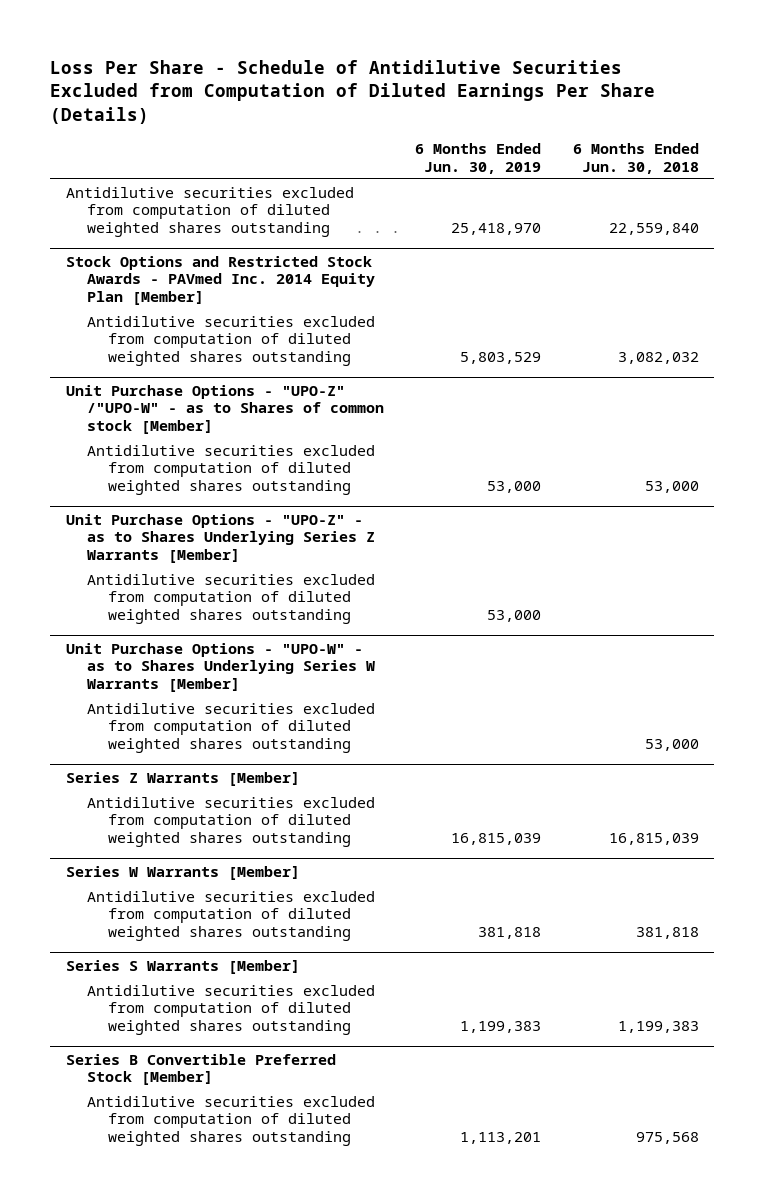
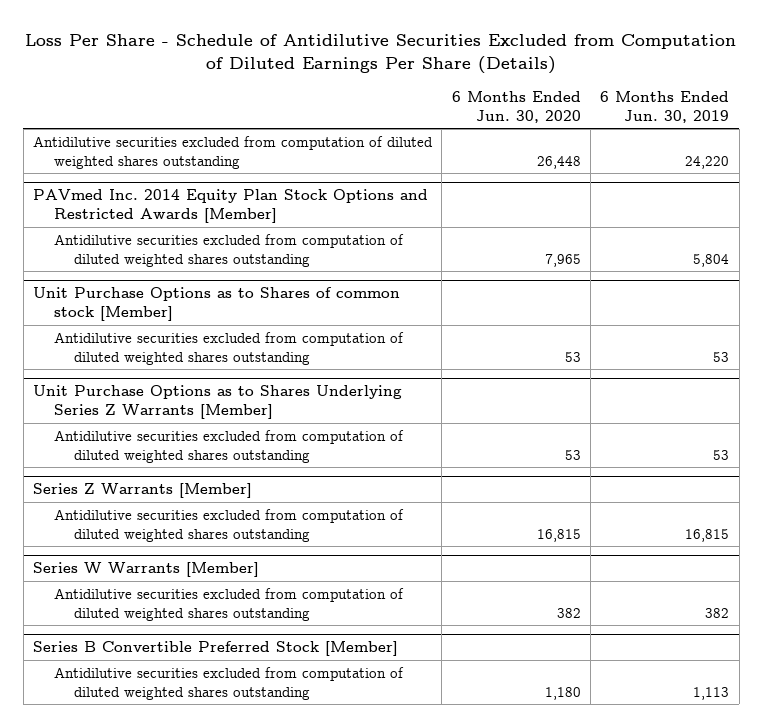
[572,143,699,174] 6 Months Ended Jun. 30, 2018 -> none
none -> [451,90,581,123] 6 Months Ended Jun. 30, 2020
[66,642,375,692] Unit Purchase Options - "UPO-W" - as to Shares Underlying Series W Warrants [Member] -> none
[86,703,375,753] Antidilutive securities excluded from computation of diluted weighted shares outstanding -> none
[451,222,542,235] 25,418,970 -> [685,155,730,169] 24,220
[66,255,375,305] Stock Options and Restricted Stock Awards - PAVmed Inc. 2014 Equity Plan [Member] -> [33,189,429,224] PAVmed Inc. 2014 Equity Plan Stock Options and Restricted Awards [Member]
[460,351,542,364] 5,803,529 -> [693,253,730,267] 5,804
[66,384,384,434] Unit Purchase Options - "UPO-Z" /"UPO-W" - as to Shares of common stock [Member] -> [33,287,401,322] Unit Purchase Options as to Shares of common stock [Member]
[487,480,542,493] 53,000 -> [713,351,730,362] 53
[66,513,375,563] Unit Purchase Options - "UPO-Z" - as to Shares Underlying Series Z Warrants [Member] -> [33,385,403,420] Unit Purchase Options as to Shares Underlying Series Z Warrants [Member]
[487,609,542,622] 53,000 -> [713,449,730,460] 53
[451,832,542,845] 16,815,039 -> [685,528,730,542] 16,815
[66,959,301,974] Series S Warrants [Member] -> none
[86,985,375,1035] Antidilutive securities excluded from computation of diluted weighted shares outstanding -> none
[478,926,542,939] 381,818 -> [705,607,730,618] 382
[460,1131,542,1144] 1,113,201 -> [693,686,730,700] 1,113

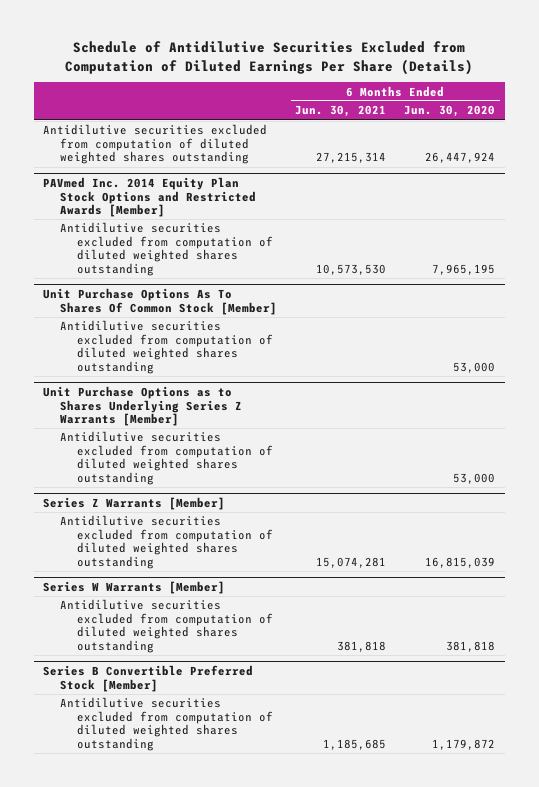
[25,34,737,75] Loss Per Share - Schedule of Antidilutive Securities Excluded from Computation of Diluted Earnings Per Share (Details) -> [65,41,474,75] Schedule of Antidilutive Securities Excluded from Computation of Diluted Earnings Per Share (Details)
[600,90,730,123] 6 Months Ended Jun. 30, 2019 -> none
none -> [295,105,387,118] Jun. 30, 2021
[536,155,581,169] 26,448 -> [425,152,496,164] 26,447,924
[544,253,581,267] 7,965 -> [432,263,496,275] 7,965,195
[33,287,401,322] Unit Purchase Options as to Shares of common stock [Member] -> [43,288,278,315] Unit Purchase Options As To Shares Of Common Stock [Member]
[564,351,581,362] 53 -> [453,361,496,373] 53,000
[564,449,581,460] 53 -> [453,472,496,484] 53,000
[536,528,581,542] 16,815 -> [425,556,496,568] 16,815,039
[556,607,581,618] 382 -> [446,640,496,652] 381,818
[544,686,581,700] 1,180 -> [432,738,496,750] 1,179,872

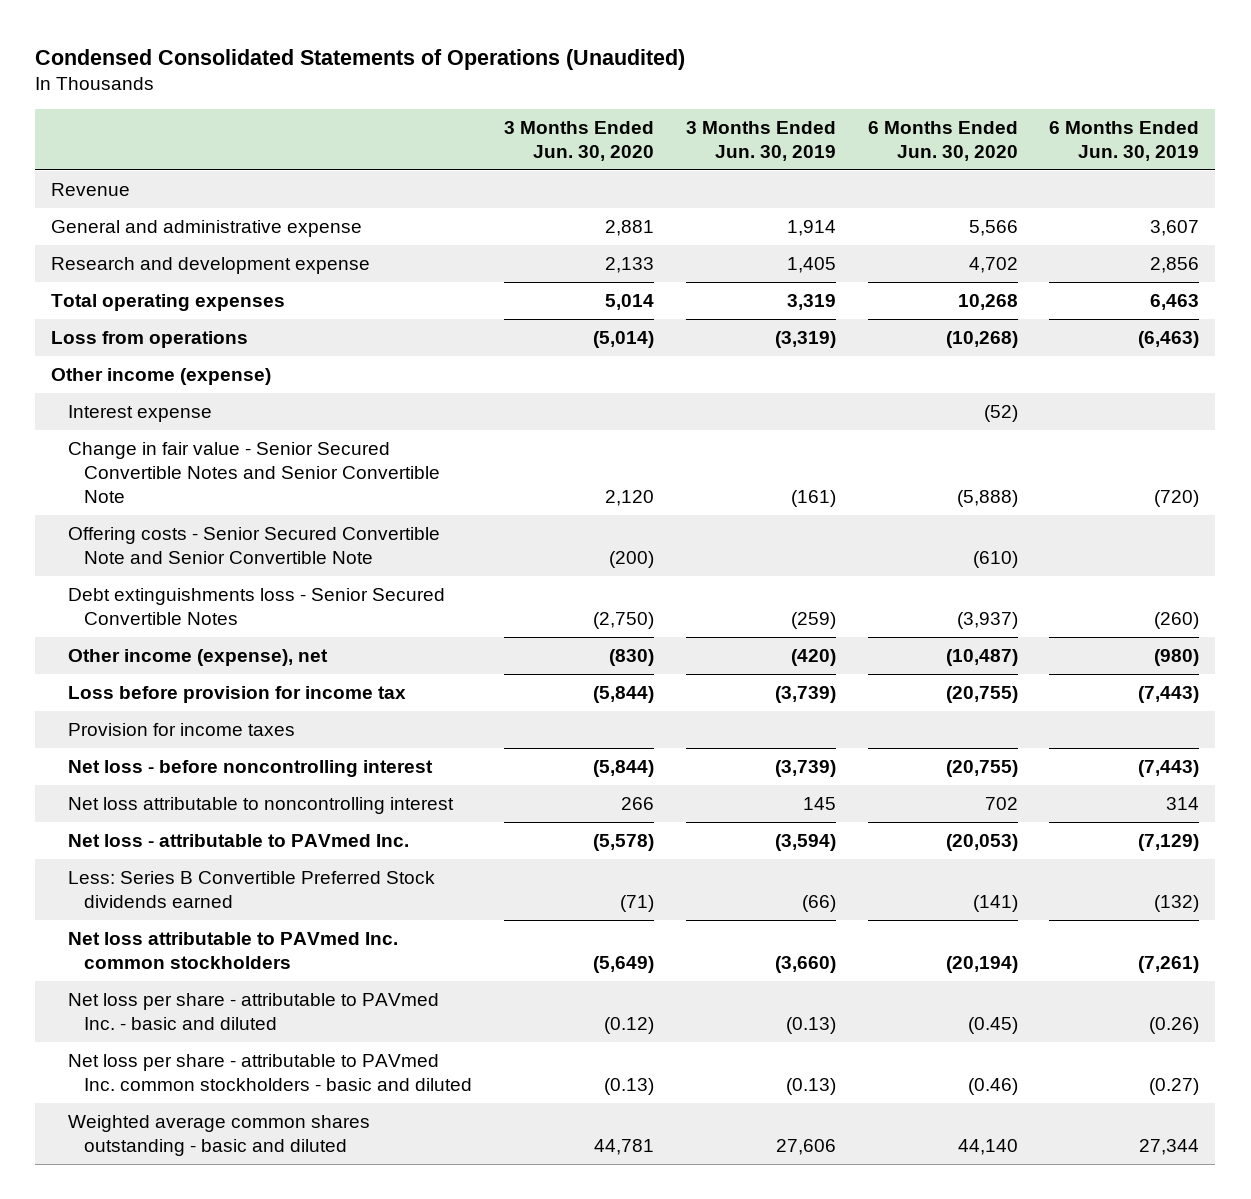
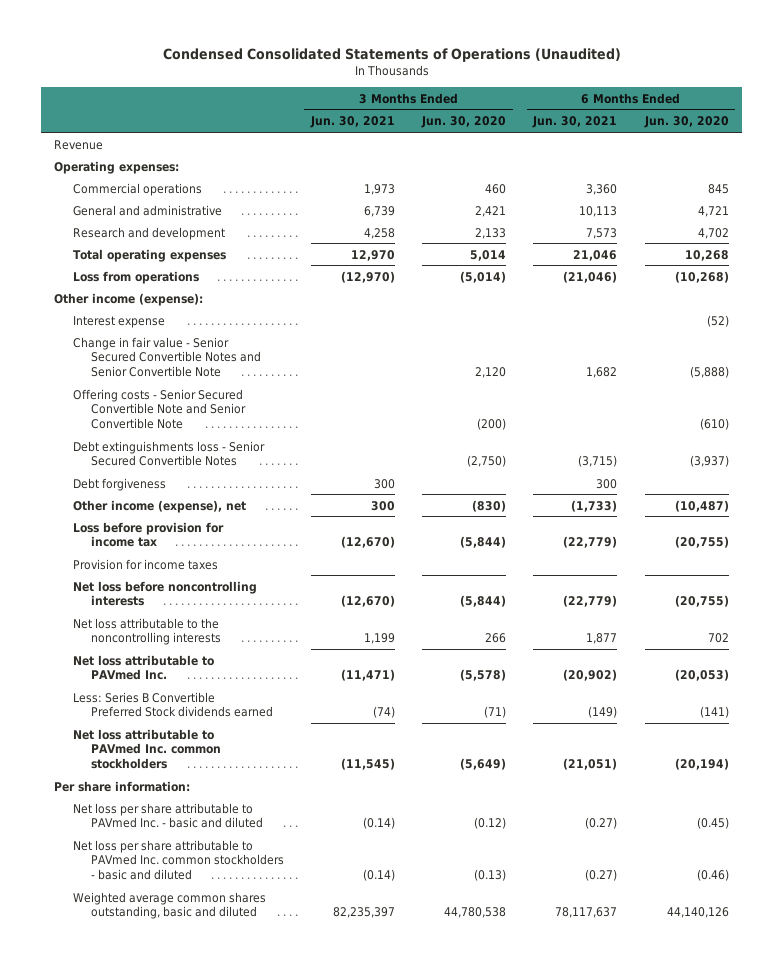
[685,121,836,161] 3 Months Ended Jun. 30, 2019 -> none
[1049,121,1200,161] 6 Months Ended Jun. 30, 2019 -> none
none -> [310,116,396,129] Jun. 30, 2021
none -> [532,116,618,129] Jun. 30, 2021
none -> [54,160,180,174] Operating expenses:
none -> [72,182,202,196] Commercial operations
[51,220,363,238] General and administrative expense -> [72,204,222,216] General and administrative
[604,220,654,237] 2,881 -> [475,205,507,217] 2,421
[968,220,1018,237] 5,566 -> [697,205,729,217] 4,721
[51,257,371,275] Research and development expense -> [72,226,225,240] Research and development
[51,368,272,386] Other income (expense) -> [54,292,204,306] Other income (expense):
none -> [72,477,166,491] Debt forgiveness
[67,760,433,778] Net loss - before noncontrolling interest -> [72,580,257,607] Net loss before noncontrolling interests
[67,797,454,815] Net loss attributable to noncontrolling interest -> [72,617,221,646] Net loss attributable to the noncontrolling interests
[67,834,409,848] Net loss - attributable to PAVmed Inc. -> [72,654,214,681] Net loss attributable to PAVmed Inc.
none -> [54,780,191,792] Per share information:
[67,993,439,1030] Net loss per share - attributable to PAVmed Inc. - basic and diluted -> [72,802,263,829] Net loss per share attributable to PAVmed Inc. - basic and diluted
[67,1054,473,1091] Net loss per share - attributable to PAVmed Inc. common stockholders - basic and diluted -> [72,839,284,880] Net loss per share attributable to PAVmed Inc. common stockholders - basic and diluted
[67,1115,370,1156] Weighted average common shares outstanding - basic and diluted -> [72,891,266,920] Weighted average common shares outstanding, basic and diluted
[593,1138,654,1155] 44,781 -> [444,907,507,919] 44,780,538
[957,1138,1018,1155] 44,140 -> [666,907,729,919] 44,140,126

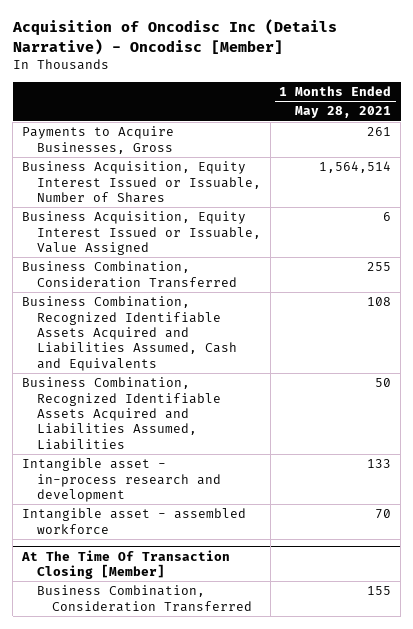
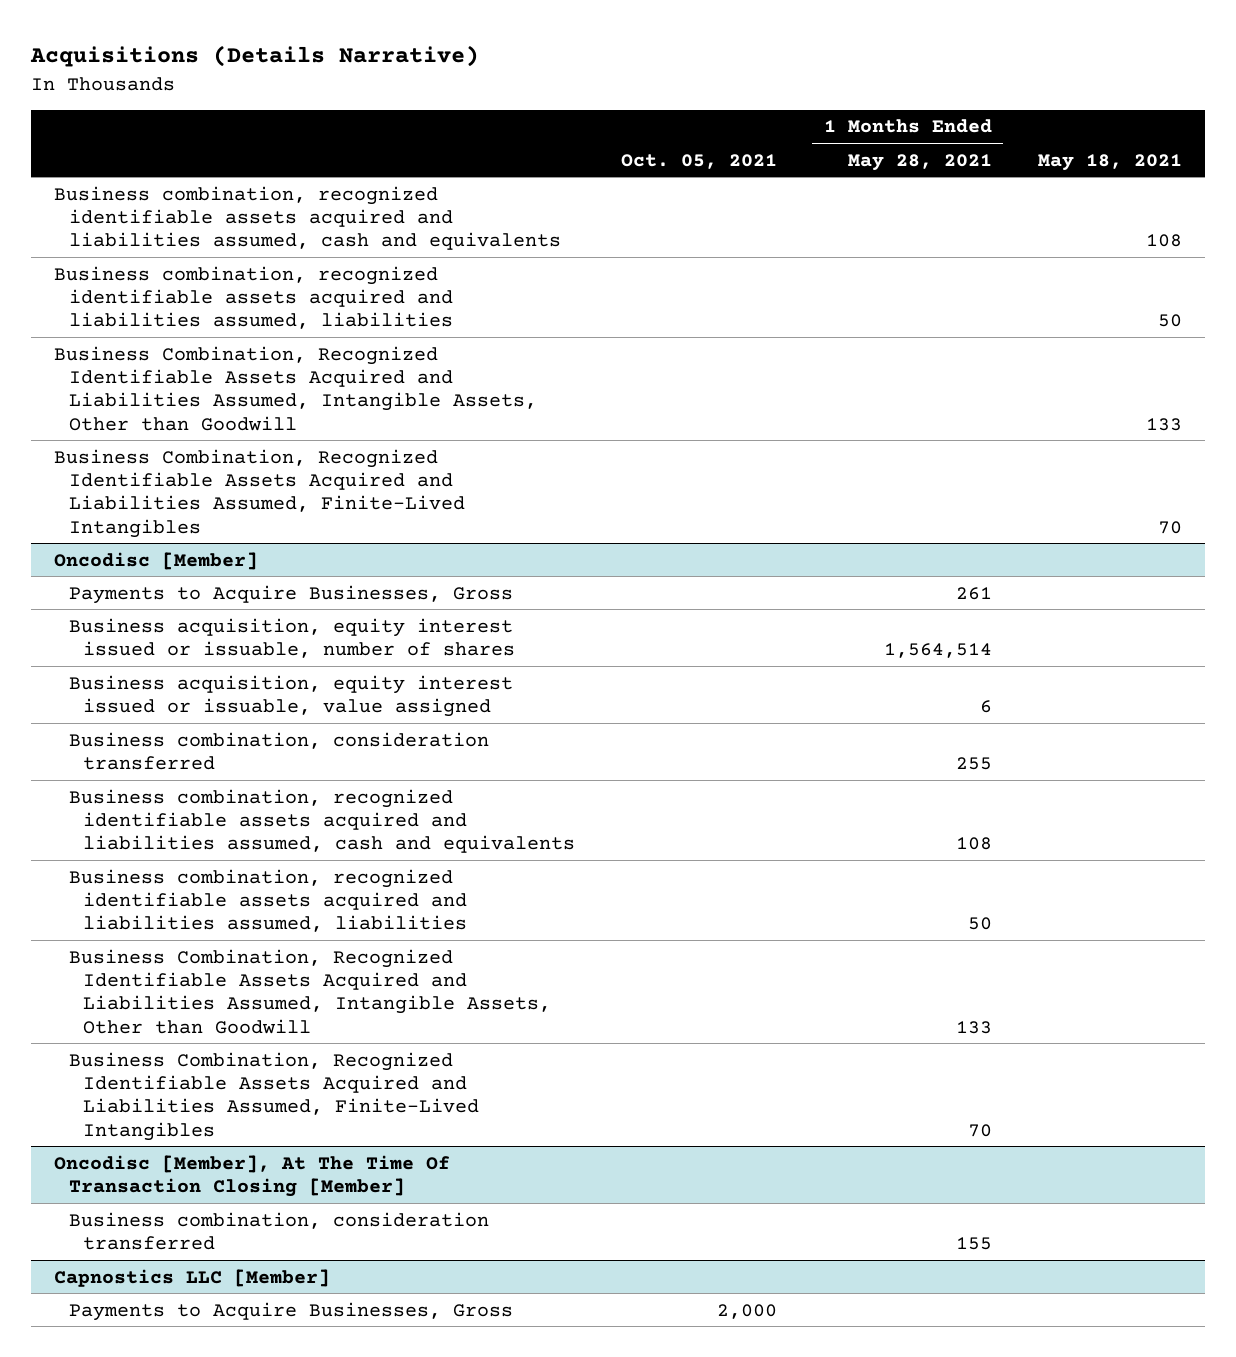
[11,19,337,56] Acquisition of Oncodisc Inc (Details Narrative) - Oncodisc [Member] -> [29,45,479,68] Acquisitions (Details Narrative)
none -> [621,153,778,169] Oct. 05, 2021
none -> [1037,153,1182,171] May 18, 2021
none -> [53,185,561,251] Business combination, recognized identifiable assets acquired and liabilities assumed, cash and equivalents
none -> [53,265,453,330] Business combination, recognized identifiable assets acquired and liabilities assumed, liabilities
none -> [53,345,537,431] Business Combination, Recognized Identifiable Assets Acquired and Liabilities Assumed, Intangible Assets, Other than Goodwill
none -> [53,448,465,538] Business Combination, Recognized Identifiable Assets Acquired and Liabilities Assumed, Finite-Lived Intangibles
none -> [53,551,258,570] Oncodisc [Member]
[21,161,261,203] Business Acquisition, Equity Interest Issued or Issuable, Number of Shares -> [68,617,516,658] Business acquisition, equity interest issued or issuable, number of shares
[21,211,261,255] Business Acquisition, Equity Interest Issued or Issuable, Value Assigned -> [68,674,513,717] Business acquisition, equity interest issued or issuable, value assigned
[21,261,237,288] Business Combination, Consideration Transferred -> [68,731,489,770] Business combination, consideration transferred
[21,296,237,371] Business Combination, Recognized Identifiable Assets Acquired and Liabilities Assumed, Cash and Equivalents -> [68,788,576,854] Business combination, recognized identifiable assets acquired and liabilities assumed, cash and equivalents
[21,377,221,450] Business Combination, Recognized Identifiable Assets Acquired and Liabilities Assumed, Liabilities -> [68,868,468,933] Business combination, recognized identifiable assets acquired and liabilities assumed, liabilities
[21,458,221,502] Intangible asset - in-process research and development -> [68,948,552,1034] Business Combination, Recognized Identifiable Assets Acquired and Liabilities Assumed, Intangible Assets, Other than Goodwill
[21,508,246,534] Intangible asset - assembled workforce -> [68,1051,480,1141] Business Combination, Recognized Identifiable Assets Acquired and Liabilities Assumed, Finite-Lived Intangibles
[20,549,230,580] At The Time Of Transaction Closing [Member] -> [53,1154,450,1197] Oncodisc [Member], At The Time Of Transaction Closing [Member]
[36,585,252,612] Business Combination, Consideration Transferred -> [68,1211,489,1250] Business combination, consideration transferred
none -> [53,1268,330,1287] Capnostics LLC [Member]
none -> [68,1301,513,1321] Payments to Acquire Businesses, Gross

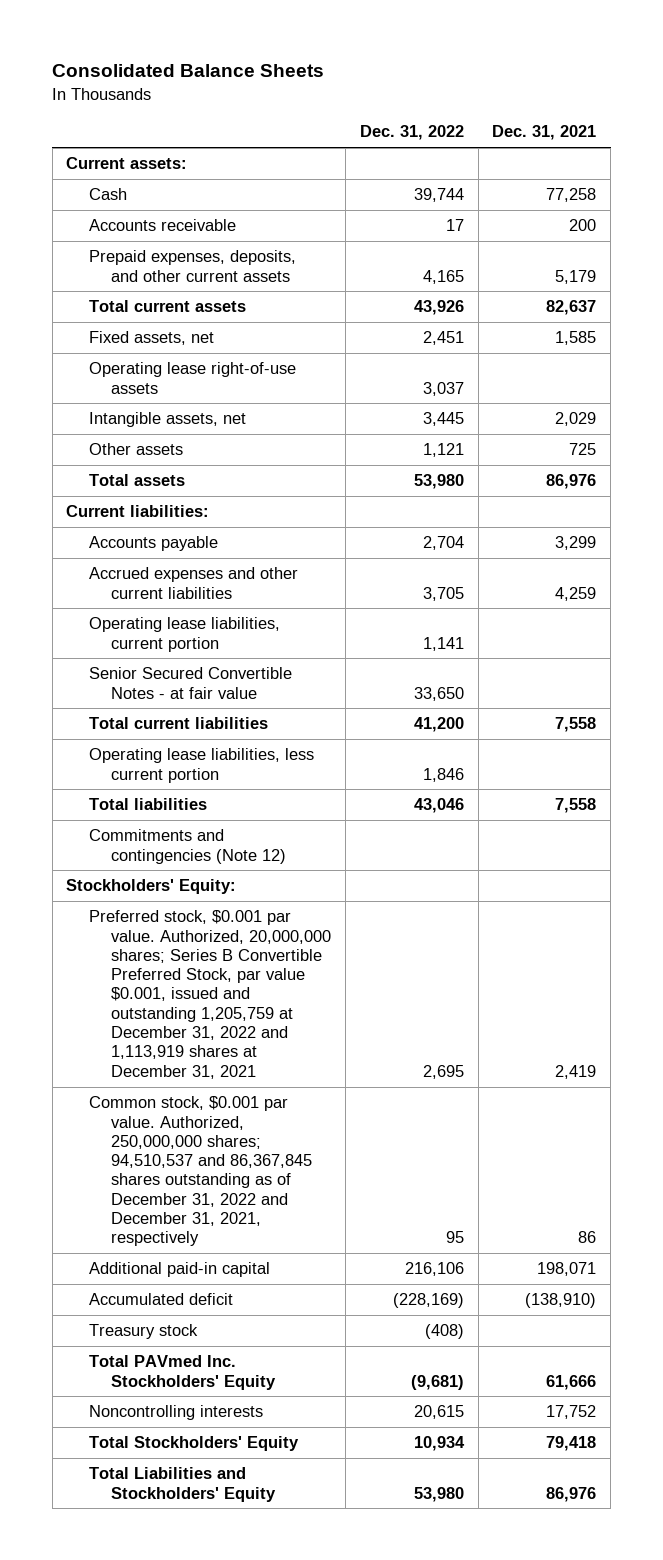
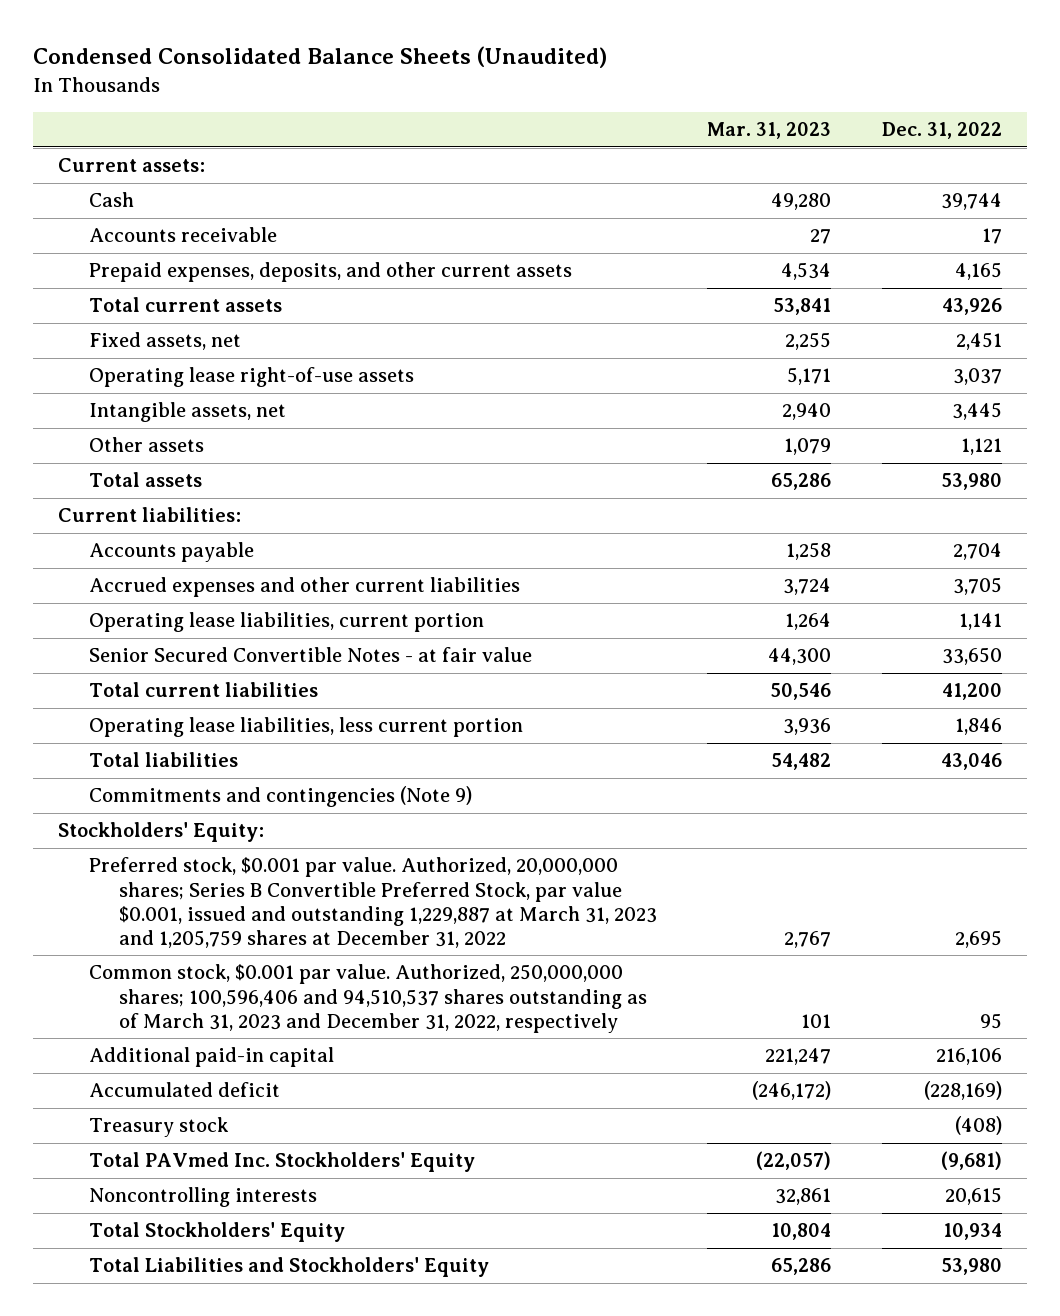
[52,64,325,78] Consolidated Balance Sheets -> [33,46,608,69] Condensed Consolidated Balance Sheets (Unaudited)
[492,125,597,141] Dec. 31, 2021 -> none
none -> [707,122,832,140] Mar. 31, 2023
[88,829,287,864] Commitments and contingencies (Note 12) -> [88,786,472,808] Commitments and contingencies (Note 9)
[88,910,332,1079] Preferred stock, $0.001 par value. Authorized, 20,000,000 shares; Series B Convertible Preferred Stock, par value $0.001, issued and outstanding 1,205,759 at December 31, 2022 and 1,113,919 shares at December 31, 2021 -> [88,857,658,948] Preferred stock, $0.001 par value. Authorized, 20,000,000 shares; Series B Convertible Preferred Stock, par value $0.001, issued and outstanding 1,229,887 at March 31, 2023 and 1,205,759 shares at December 31, 2022
[88,1096,313,1247] Common stock, $0.001 par value. Authorized, 250,000,000 shares; 94,510,537 and 86,367,845 shares outstanding as of December 31, 2022 and December 31, 2021, respectively -> [88,964,648,1033] Common stock, $0.001 par value. Authorized, 250,000,000 shares; 100,596,406 and 94,510,537 shares outstanding as of March 31, 2023 and December 31, 2022, respectively

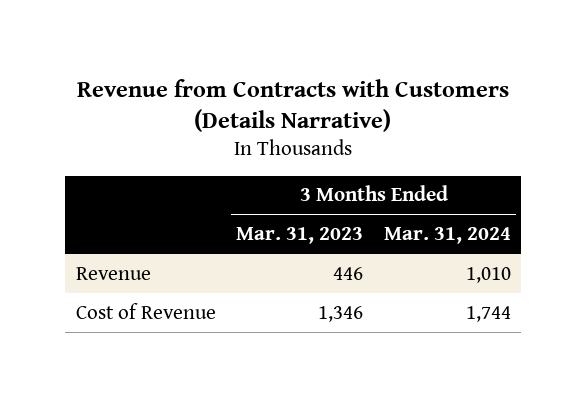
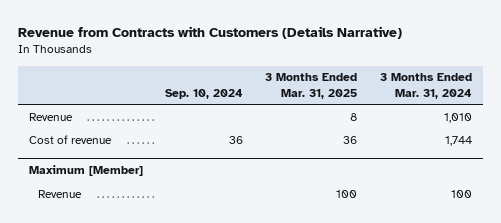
[236,227,364,245] Mar. 31, 2023 -> none
none -> [165,88,244,99] Sep. 10, 2024
none -> [265,73,358,99] 3 Months Ended Mar. 31, 2025
[75,302,216,319] Cost of Revenue -> [29,134,113,144] Cost of revenue
none -> [29,165,144,177] Maximum [Member]
none -> [38,189,83,198] Revenue

